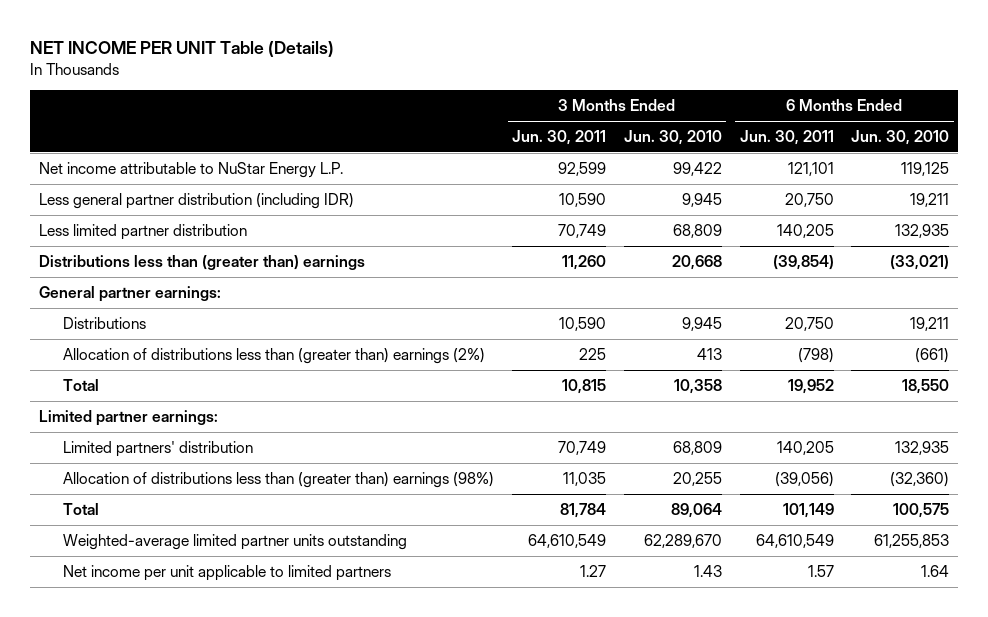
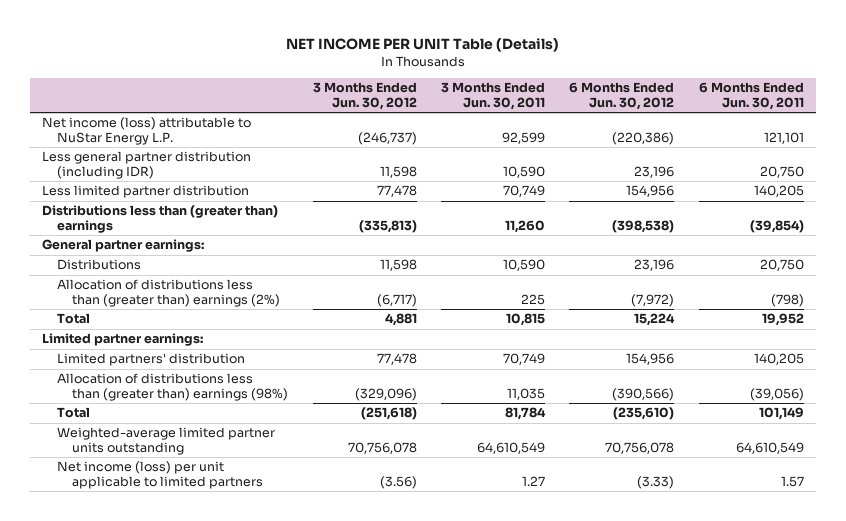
[623,130,722,146] Jun. 30, 2010 -> none
[851,130,950,146] Jun. 30, 2010 -> none
none -> [312,82,417,110] 3 Months Ended Jun. 30, 2012
none -> [569,82,675,110] 6 Months Ended Jun. 30, 2012
[39,162,344,179] Net income attributable to NuStar Energy L.P. -> [42,117,252,145] Net income (loss) attributable to NuStar Energy L.P.
[63,565,392,582] Net income per unit applicable to limited partners -> [57,461,264,489] Net income (loss) per unit applicable to limited partners

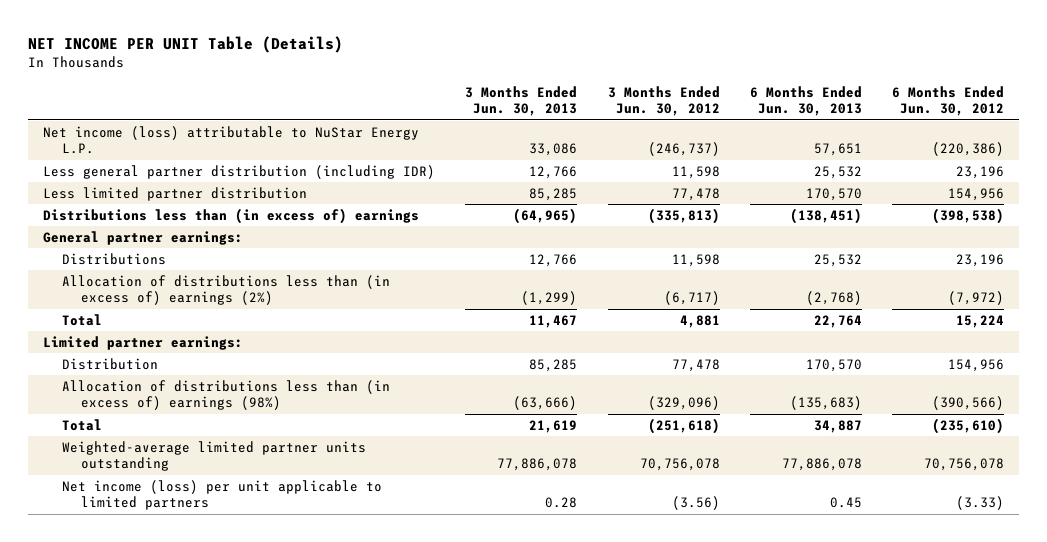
[441,82,546,110] 3 Months Ended Jun. 30, 2011 -> none
[698,82,804,110] 6 Months Ended Jun. 30, 2011 -> none
none -> [465,85,578,117] 3 Months Ended Jun. 30, 2013
none -> [749,85,862,117] 6 Months Ended Jun. 30, 2013
[42,205,279,233] Distributions less than (greater than) earnings -> [43,207,420,224] Distributions less than (in excess of) earnings
[57,279,281,307] Allocation of distributions less than (greater than) earnings (2%) -> [62,274,391,306] Allocation of distributions less than (in excess of) earnings (2%)
[57,353,246,367] Limited partners' distribution -> [62,357,159,370] Distribution
[57,373,289,401] Allocation of distributions less than (greater than) earnings (98%) -> [62,379,391,411] Allocation of distributions less than (in excess of) earnings (98%)

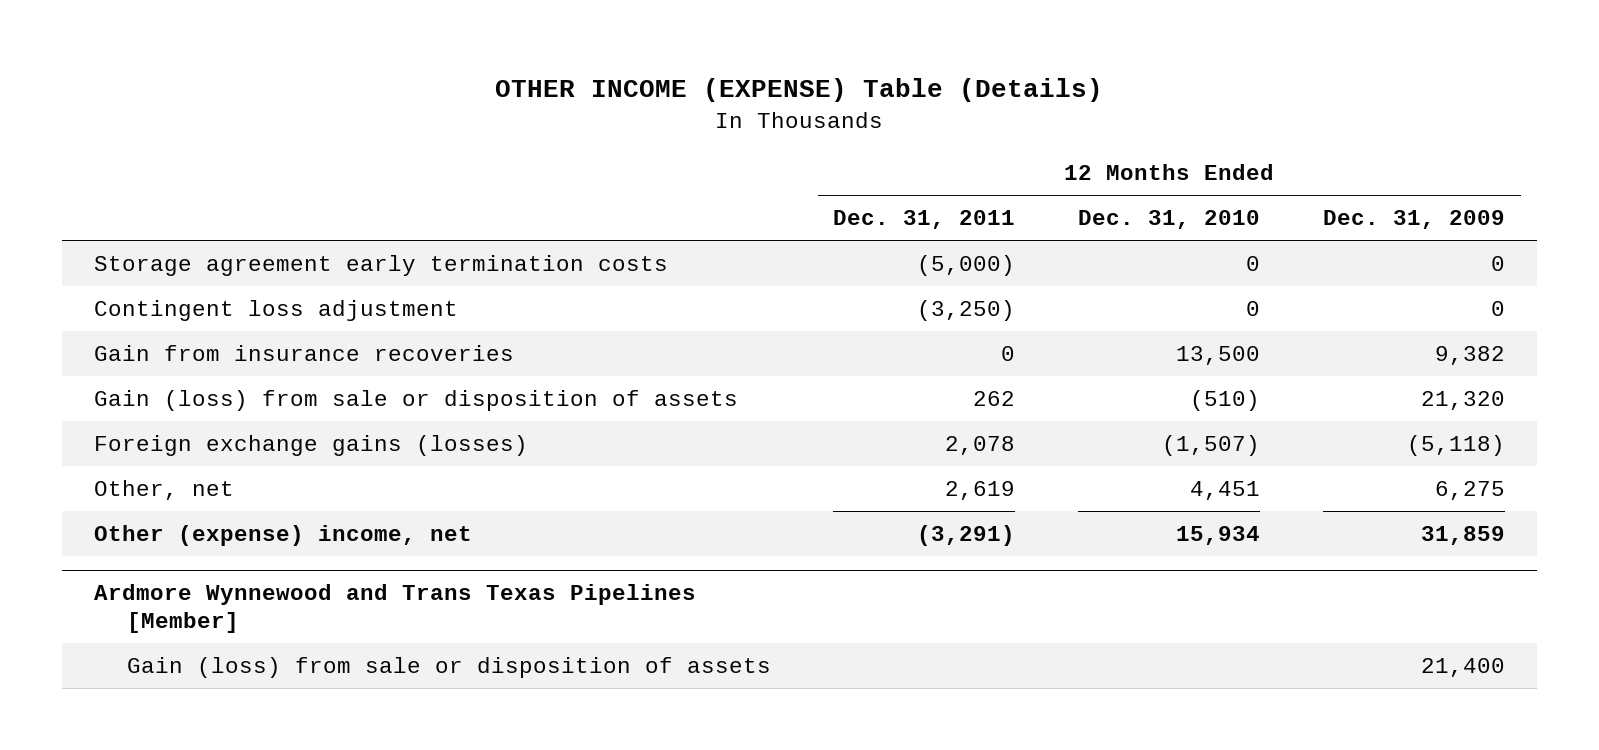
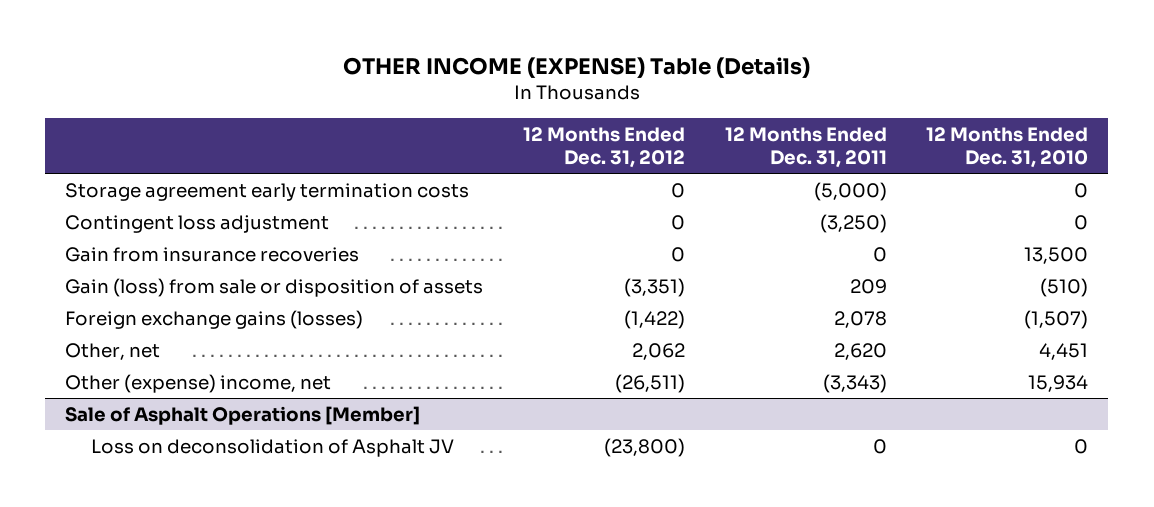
[1323,210,1506,230] Dec. 31, 2009 -> none
none -> [522,126,685,168] 12 Months Ended Dec. 31, 2012
[973,390,1016,406] 262 -> [849,278,887,294] 209
[93,583,696,634] Ardmore Wynnewood and Trans Texas Pipelines [Member] -> none
[126,656,771,678] Gain (loss) from sale or disposition of assets -> none
[945,480,1016,500] 2,619 -> [833,342,887,360] 2,620
[917,524,1016,546] (3,291) -> [822,373,887,393] (3,343)
none -> [65,405,421,425] Sale of Asphalt Operations [Member]
none -> [90,438,454,457] Loss on deconsolidation of Asphalt JV

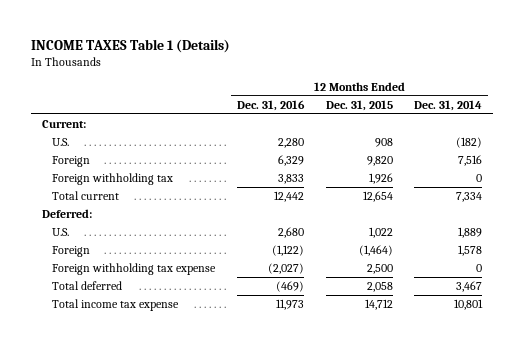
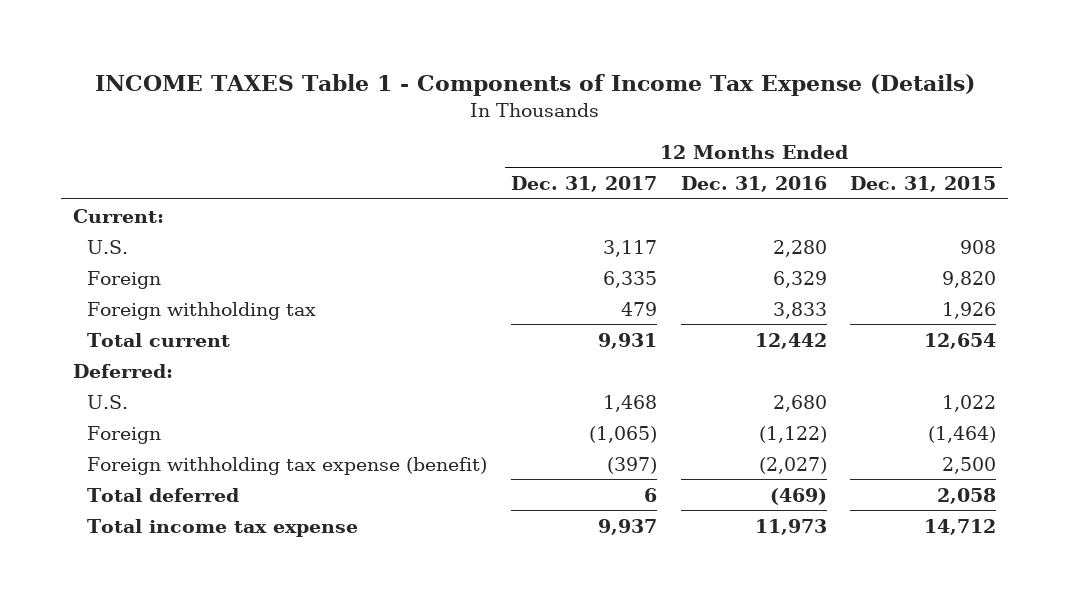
[31,38,231,53] INCOME TAXES Table 1 (Details) -> [94,74,975,97] INCOME TAXES Table 1 - Components of Income Tax Expense (Details)
[414,99,483,111] Dec. 31, 2014 -> none
none -> [510,176,657,193] Dec. 31, 2017
[51,263,216,276] Foreign withholding tax expense -> [87,456,488,475] Foreign withholding tax expense (benefit)

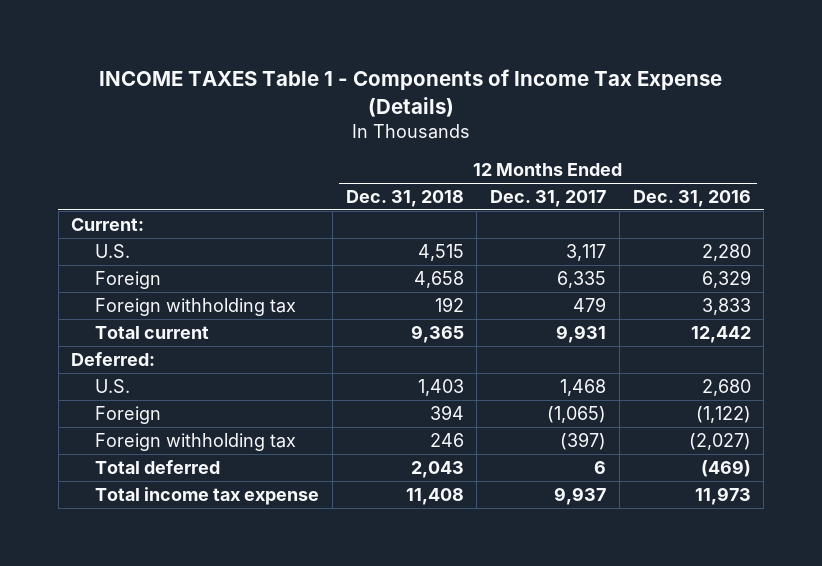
[850,176,997,193] Dec. 31, 2015 -> none
none -> [345,190,464,208] Dec. 31, 2018
[87,456,488,475] Foreign withholding tax expense (benefit) -> [95,432,297,451] Foreign withholding tax

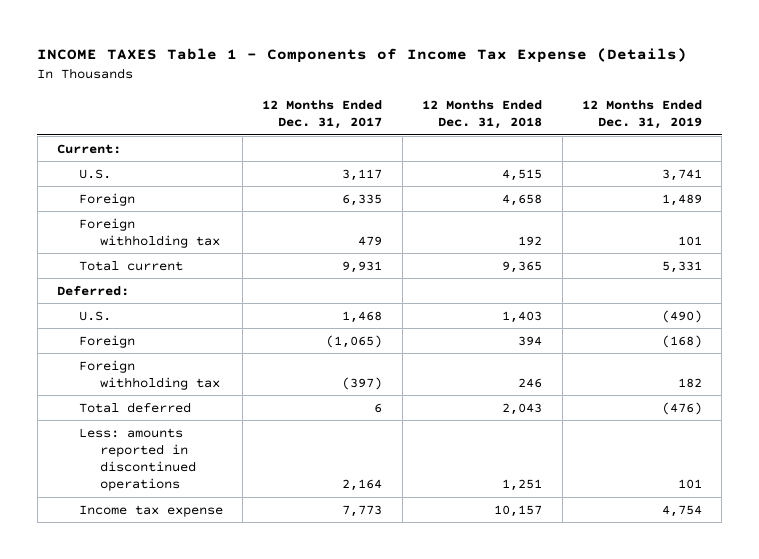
[632,190,751,208] Dec. 31, 2016 -> none
none -> [582,100,703,130] 12 Months Ended Dec. 31, 2019
none -> [78,427,196,492] Less: amounts reported in discontinued operations
[95,486,320,505] Total income tax expense -> [78,504,223,517] Income tax expense
[405,487,464,505] 11,408 -> [494,504,543,517] 10,157
[554,486,607,505] 9,937 -> [342,504,383,517] 7,773

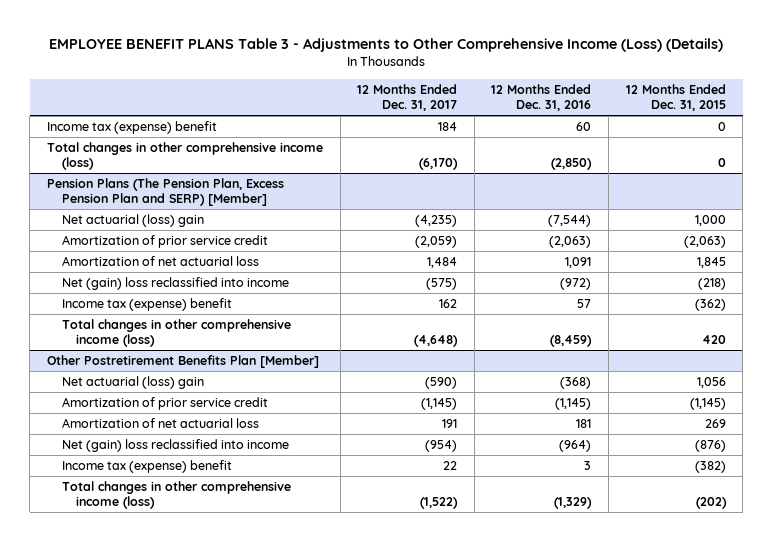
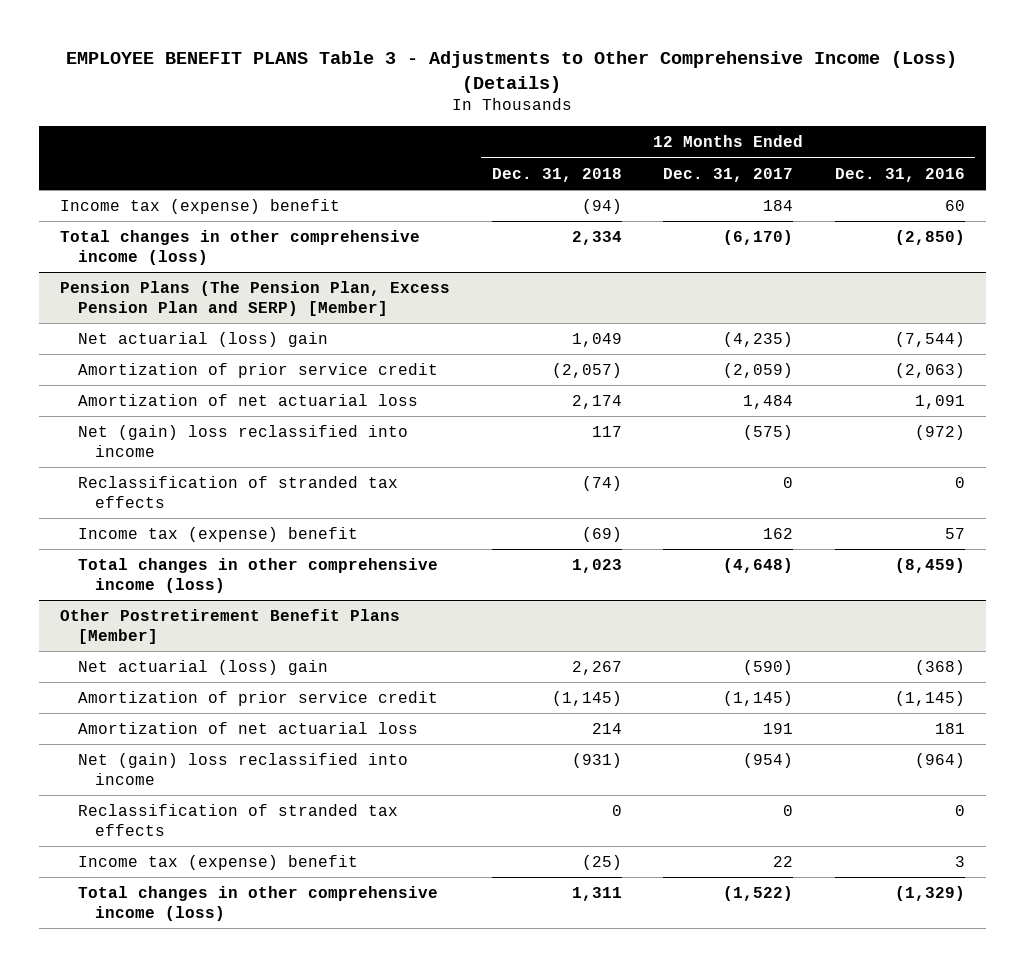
[625,84,726,112] 12 Months Ended Dec. 31, 2015 -> none
none -> [491,167,622,182] Dec. 31, 2018
none -> [77,475,398,508] Reclassification of stranded tax effects
[46,354,319,368] Other Postretirement Benefits Plan [Member] -> [60,608,401,644] Other Postretirement Benefit Plans [Member]
none -> [77,803,398,836] Reclassification of stranded tax effects

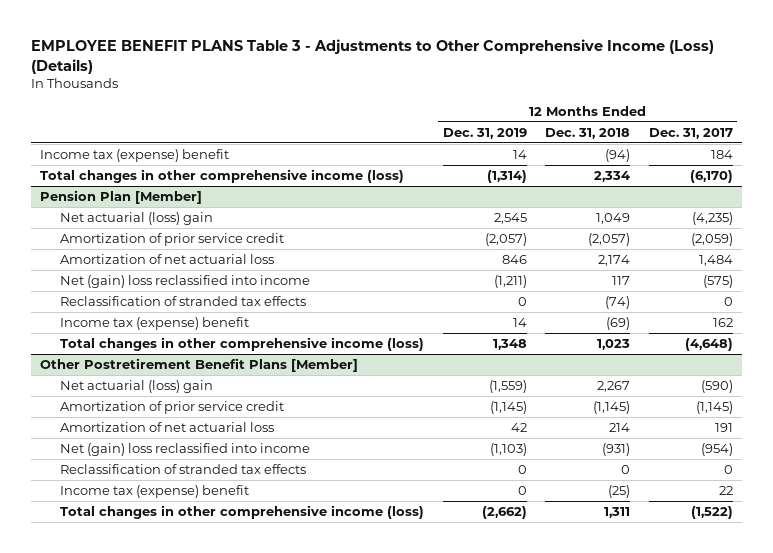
[834,167,965,182] Dec. 31, 2016 -> none
none -> [442,127,527,139] Dec. 31, 2019
[60,280,451,316] Pension Plans (The Pension Plan, Excess Pension Plan and SERP) [Member] -> [40,190,203,205] Pension Plan [Member]

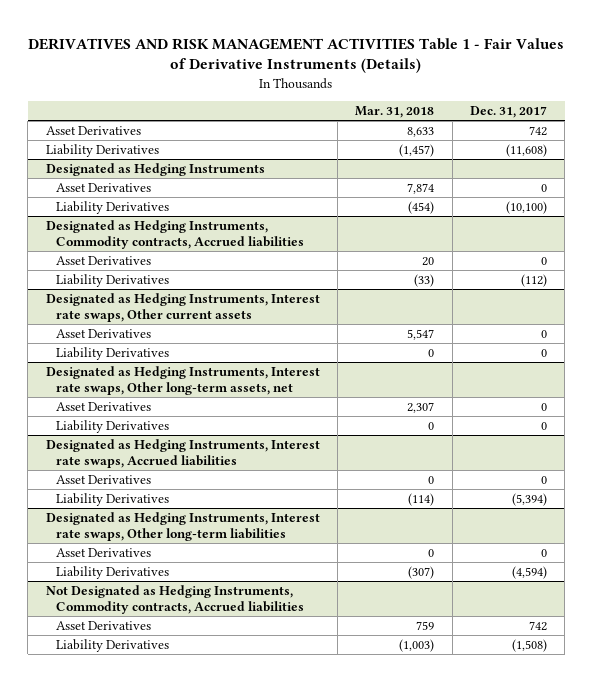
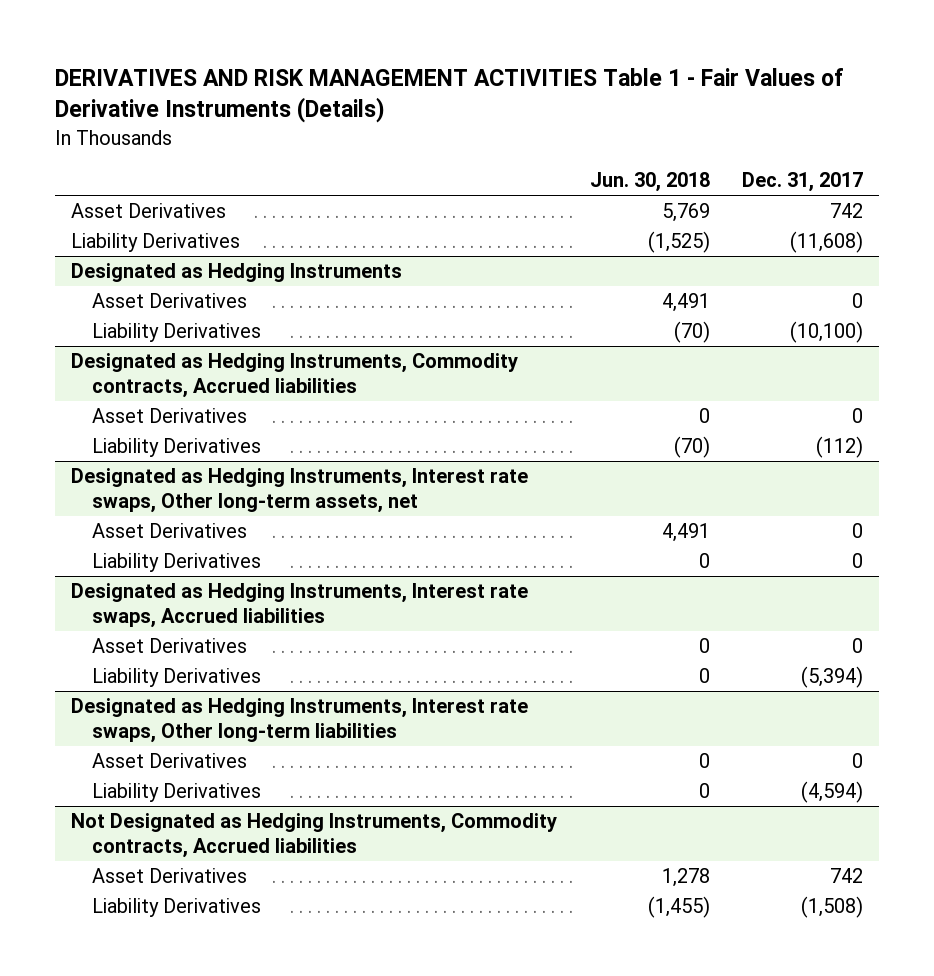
[355,105,435,118] Mar. 31, 2018 -> none
none -> [589,172,710,193] Jun. 30, 2018
[45,292,320,322] Designated as Hedging Instruments, Interest rate swaps, Other current assets -> none
[55,328,151,338] Asset Derivatives -> none
[55,346,169,360] Liability Derivatives -> none

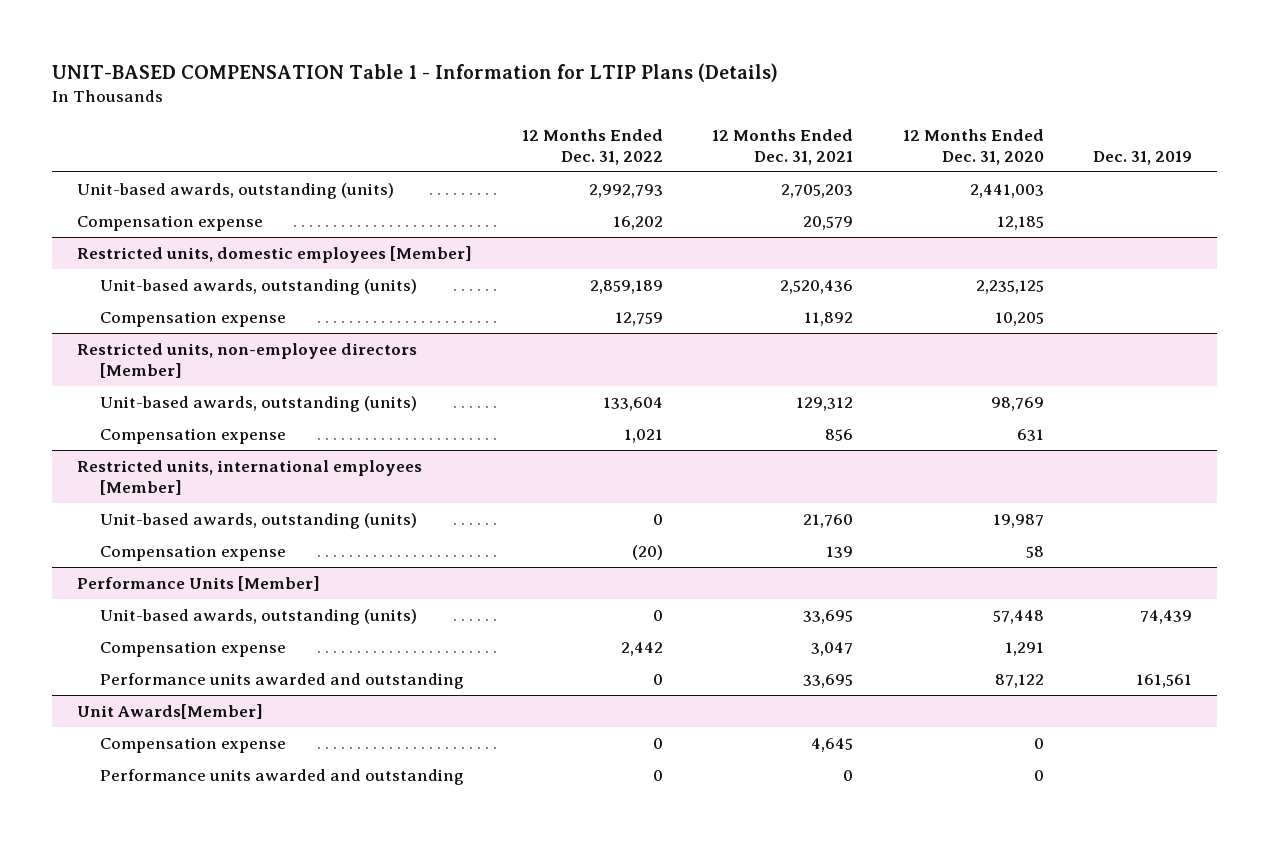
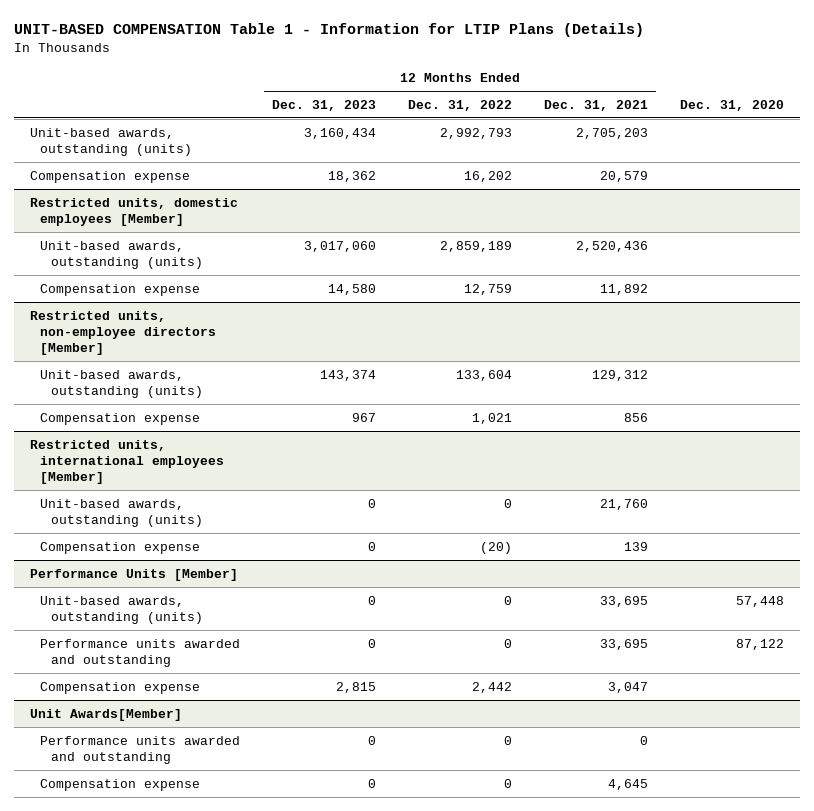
[902,128,1044,165] 12 Months Ended Dec. 31, 2020 -> none
[1093,150,1193,165] Dec. 31, 2019 -> none
none -> [272,99,377,111] Dec. 31, 2023
none -> [679,99,784,111] Dec. 31, 2020
[99,640,286,657] Compensation expense -> [40,681,201,694] Compensation expense
[99,736,286,753] Compensation expense -> [40,778,201,791] Compensation expense

